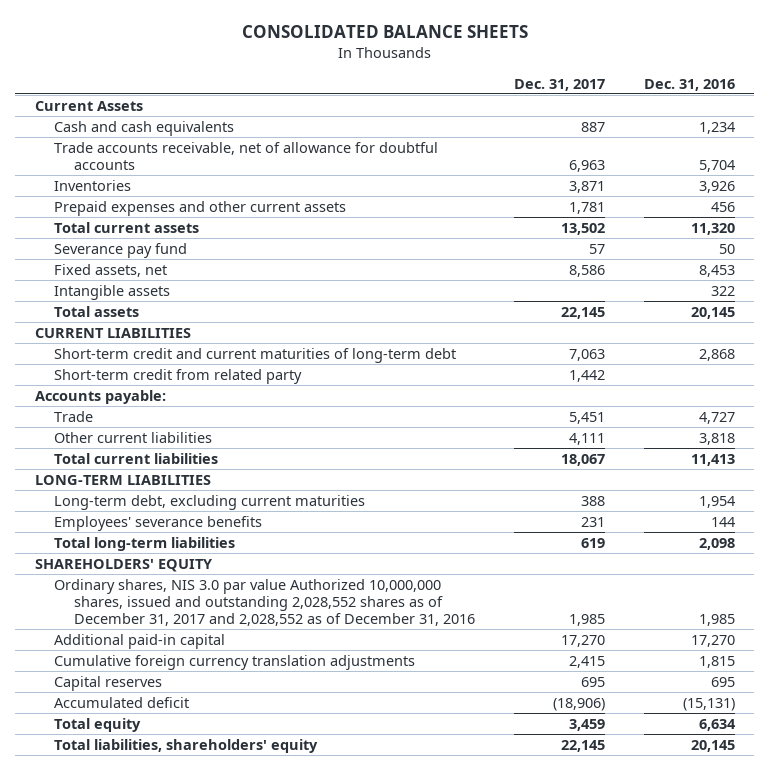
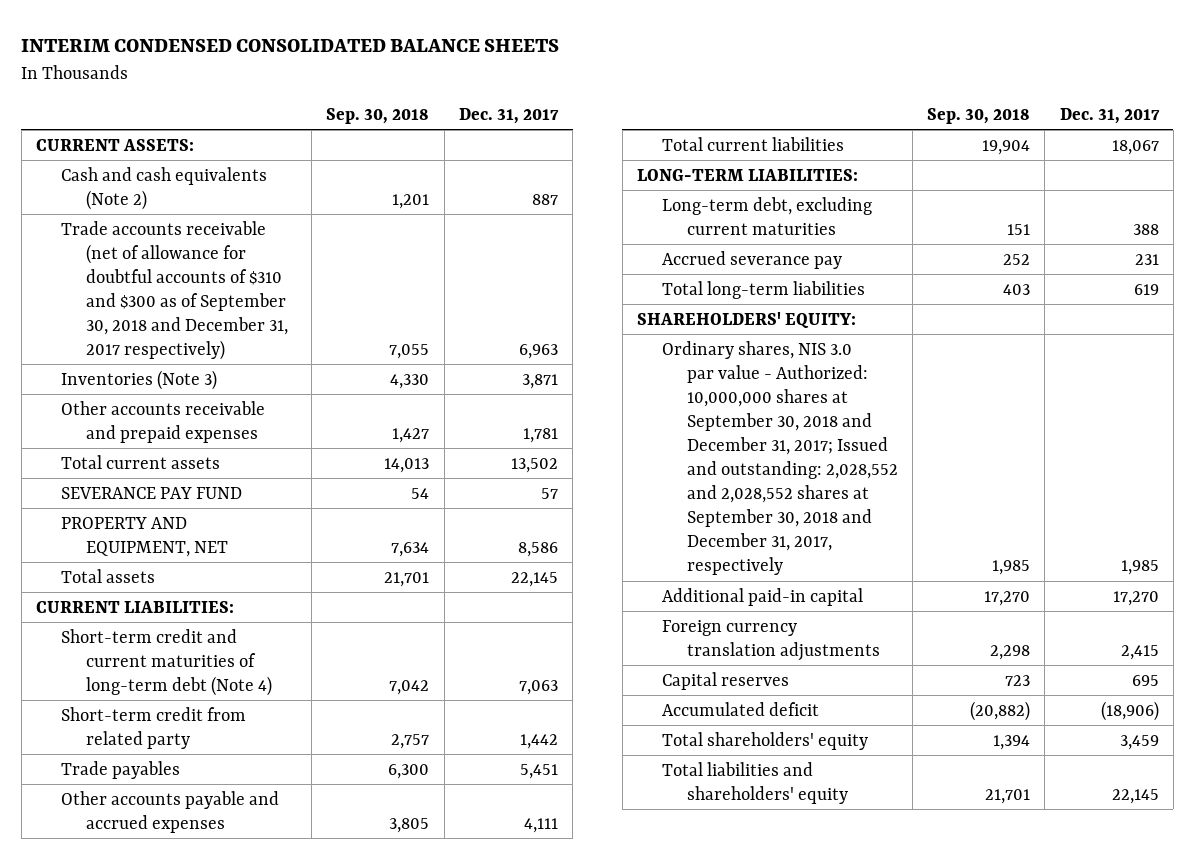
[241,25,528,39] CONSOLIDATED BALANCE SHEETS -> [21,39,560,53] INTERIM CONDENSED CONSOLIDATED BALANCE SHEETS
[643,78,735,91] Dec. 31, 2016 -> none
none -> [326,107,430,124] Sep. 30, 2018
[35,100,144,111] Current Assets -> [36,138,195,151] CURRENT ASSETS:
[54,120,235,136] Cash and cash equivalents -> [61,166,268,210] Cash and cash equivalents (Note 2)
[54,141,439,170] Trade accounts receivable, net of allowance for doubtful accounts -> [61,220,288,361] Trade accounts receivable (net of allowance for doubtful accounts of $310 and $300 as of September 30, 2018 and December 31, 2017 respectively)
[54,179,132,191] Inventories -> [61,369,218,390] Inventories (Note 3)
[54,200,347,216] Prepaid expenses and other current assets -> [61,400,266,443] Other accounts receivable and prepaid expenses
[54,284,171,300] Intangible assets -> none
[54,242,188,258] Severance pay fund -> [61,486,243,499] SEVERANCE PAY FUND
[54,263,168,277] Fixed assets, net -> [61,516,228,557] PROPERTY AND EQUIPMENT, NET
[35,327,192,338] CURRENT LIABILITIES -> [36,600,235,613] CURRENT LIABILITIES:
[54,347,457,363] Short-term credit and current maturities of long-term debt -> [61,628,272,696] Short-term credit and current maturities of long-term debt (Note 4)
[35,389,167,404] Accounts payable: -> none
[54,410,94,422] Trade -> [61,760,181,779] Trade payables
[54,431,213,443] Other current liabilities -> [61,790,280,833] Other accounts payable and accrued expenses
[35,474,212,485] LONG-TERM LIABILITIES -> [637,168,859,181] LONG-TERM LIABILITIES:
[54,515,263,531] Employees' severance benefits -> [661,250,842,269] Accrued severance pay
[35,558,214,572] SHAREHOLDERS' EQUITY -> [637,311,857,328] SHAREHOLDERS' EQUITY:
[54,578,475,626] Ordinary shares, NIS 3.0 par value Authorized 10,000,000 shares, issued and outstanding 2,028,552 shares as of December 31, 2017 and 2,028,552 as of December 31, 2016 -> [661,340,898,576] Ordinary shares, NIS 3.0 par value - Authorized: 10,000,000 shares at September 30, 2018 and December 31, 2017; Issued and outstanding: 2,028,552 and 2,028,552 shares at September 30, 2018 and December 31, 2017, respectively
[54,654,416,670] Cumulative foreign currency translation adjustments -> [661,619,880,661] Foreign currency translation adjustments
[54,717,142,732] Total equity -> [661,731,868,750] Total shareholders' equity
[54,738,319,753] Total liabilities, shareholders' equity -> [661,761,848,804] Total liabilities and shareholders' equity

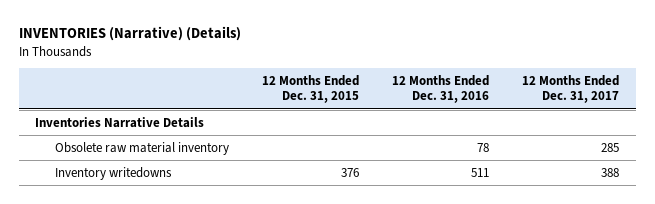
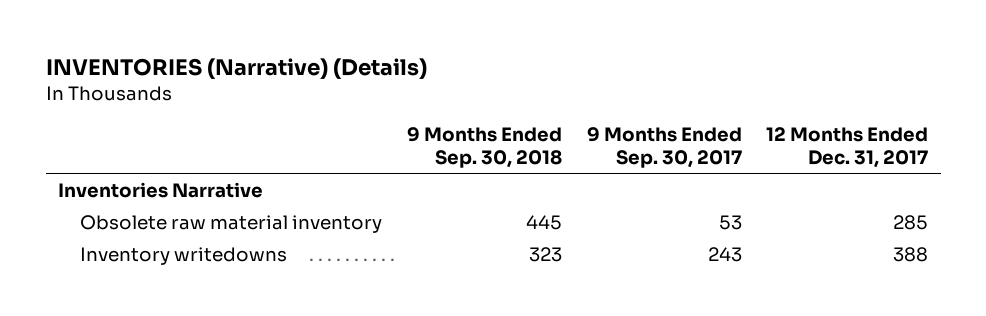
[261,75,359,104] 12 Months Ended Dec. 31, 2015 -> none
[392,75,490,104] 12 Months Ended Dec. 31, 2016 -> none
none -> [406,127,562,168] 9 Months Ended Sep. 30, 2018
none -> [586,127,742,168] 9 Months Ended Sep. 30, 2017
[35,116,205,128] Inventories Narrative Details -> [58,181,264,198] Inventories Narrative

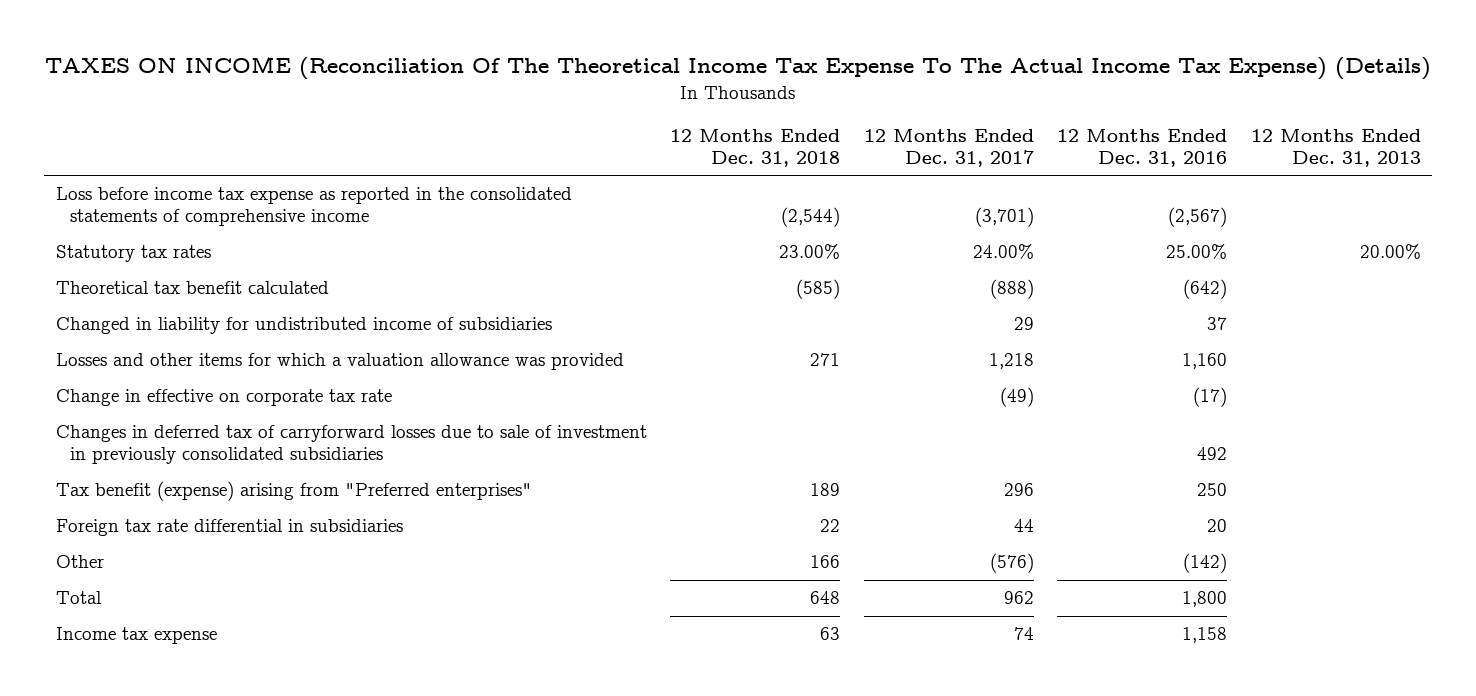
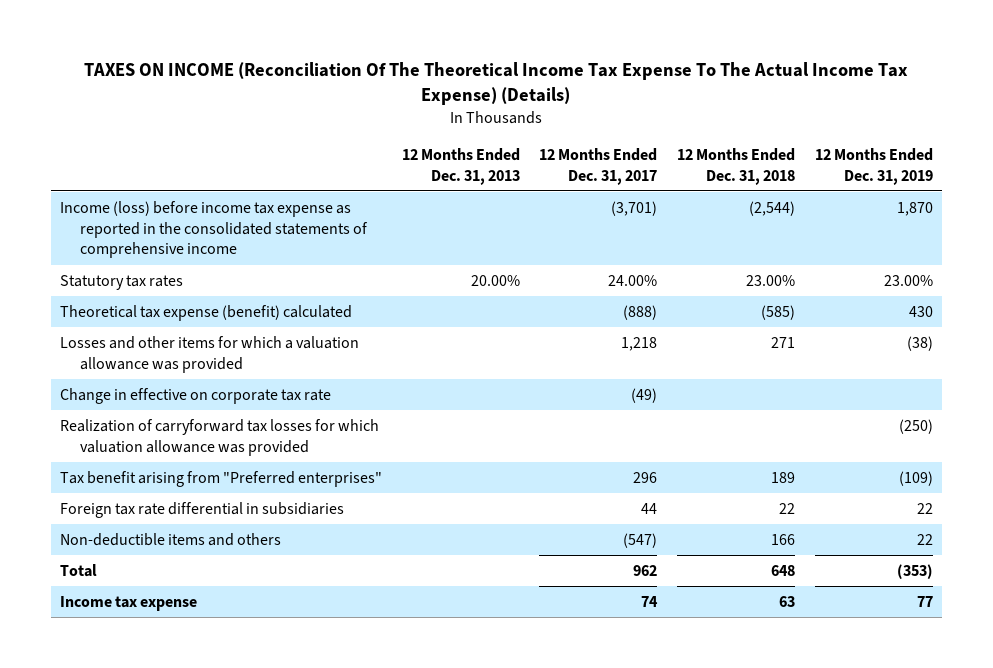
[1057,128,1228,168] 12 Months Ended Dec. 31, 2016 -> none
none -> [814,147,933,185] 12 Months Ended Dec. 31, 2019
[55,187,572,227] Loss before income tax expense as reported in the consolidated statements of comprehensive income -> [60,200,369,259] Income (loss) before income tax expense as reported in the consolidated statements of comprehensive income
[55,317,552,335] Changed in liability for undistributed income of subsidiaries -> none
[55,281,329,295] Theoretical tax benefit calculated -> [60,304,353,321] Theoretical tax expense (benefit) calculated
[55,425,647,465] Changes in deferred tax of carryforward losses due to sale of investment in previously consolidated subsidiaries -> [60,418,380,456] Realization of carryforward tax losses for which valuation allowance was provided
[55,481,532,502] Tax benefit (expense) arising from "Preferred enterprises" -> [60,470,383,487] Tax benefit arising from "Preferred enterprises"
[55,555,104,569] Other -> [60,532,282,546] Non-deductible items and others
[989,553,1034,574] (576) -> [623,532,658,548] (547)

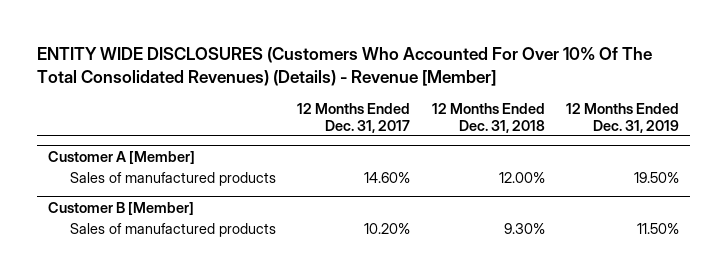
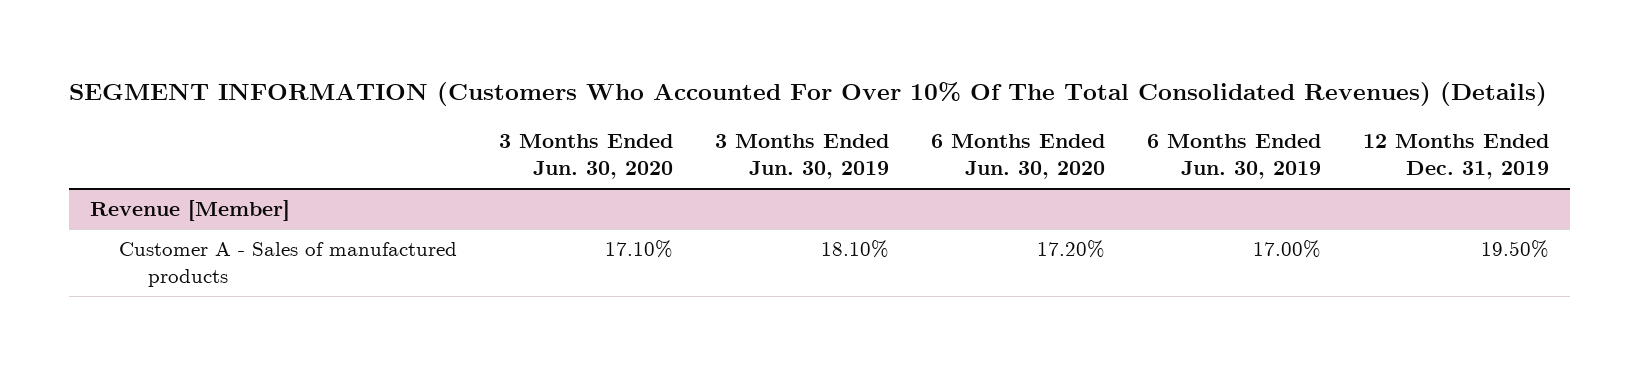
[37,47,653,86] ENTITY WIDE DISCLOSURES (Customers Who Accounted For Over 10% Of The Total Consolidated Revenues) (Details) - Revenue [Member] -> [68,82,1547,107] SEGMENT INFORMATION (Customers Who Accounted For Over 10% Of The Total Consolidated Revenues) (Details)
[297,102,411,133] 12 Months Ended Dec. 31, 2017 -> none
[431,102,545,133] 12 Months Ended Dec. 31, 2018 -> none
none -> [498,134,673,179] 3 Months Ended Jun. 30, 2020
none -> [714,134,889,179] 3 Months Ended Jun. 30, 2019
none -> [930,134,1105,179] 6 Months Ended Jun. 30, 2020
none -> [1146,134,1321,179] 6 Months Ended Jun. 30, 2019
[47,201,194,215] Customer B [Member] -> none
[70,222,277,237] Sales of manufactured products -> none
[47,150,195,164] Customer A [Member] -> [89,200,290,222] Revenue [Member]
[70,171,277,186] Sales of manufactured products -> [118,242,457,287] Customer A - Sales of manufactured products

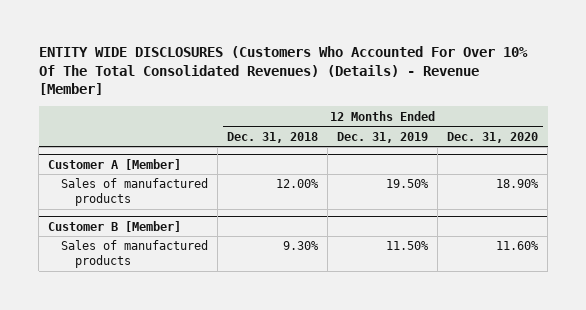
[68,82,1547,107] SEGMENT INFORMATION (Customers Who Accounted For Over 10% Of The Total Consolidated Revenues) (Details) -> [38,46,528,96] ENTITY WIDE DISCLOSURES (Customers Who Accounted For Over 10% Of The Total Consolidated Revenues) (Details) - Revenue [Member]
[498,134,673,179] 3 Months Ended Jun. 30, 2020 -> none
[714,134,889,179] 3 Months Ended Jun. 30, 2019 -> none
[930,134,1105,179] 6 Months Ended Jun. 30, 2020 -> none
[1146,134,1321,179] 6 Months Ended Jun. 30, 2019 -> none
none -> [227,131,319,143] Dec. 31, 2018
none -> [447,131,539,143] Dec. 31, 2020
[89,200,290,222] Revenue [Member] -> [48,158,182,170] Customer A [Member]
[118,242,457,287] Customer A - Sales of manufactured products -> [61,178,209,206] Sales of manufactured products
none -> [48,220,182,232] Customer B [Member]
none -> [61,240,209,268] Sales of manufactured products

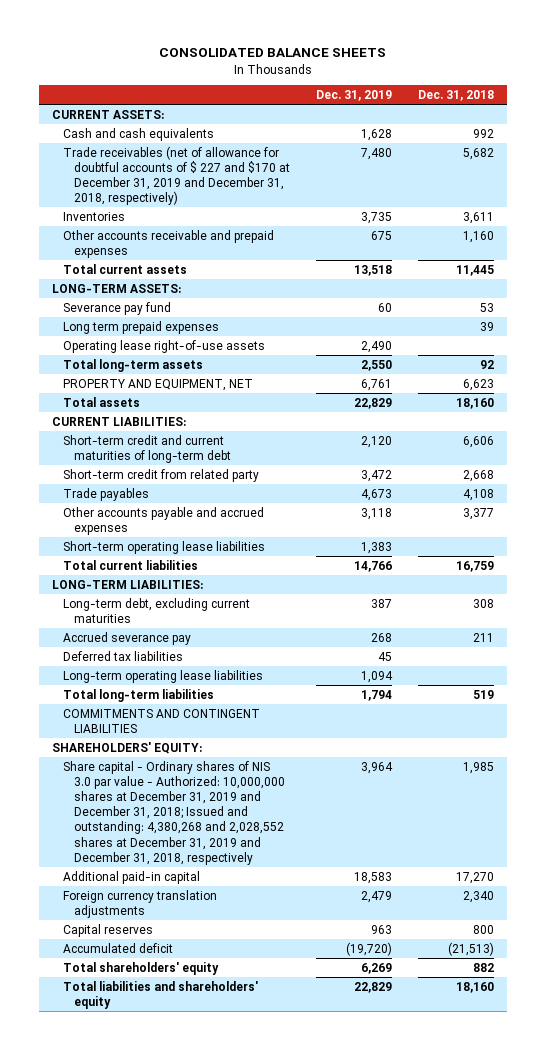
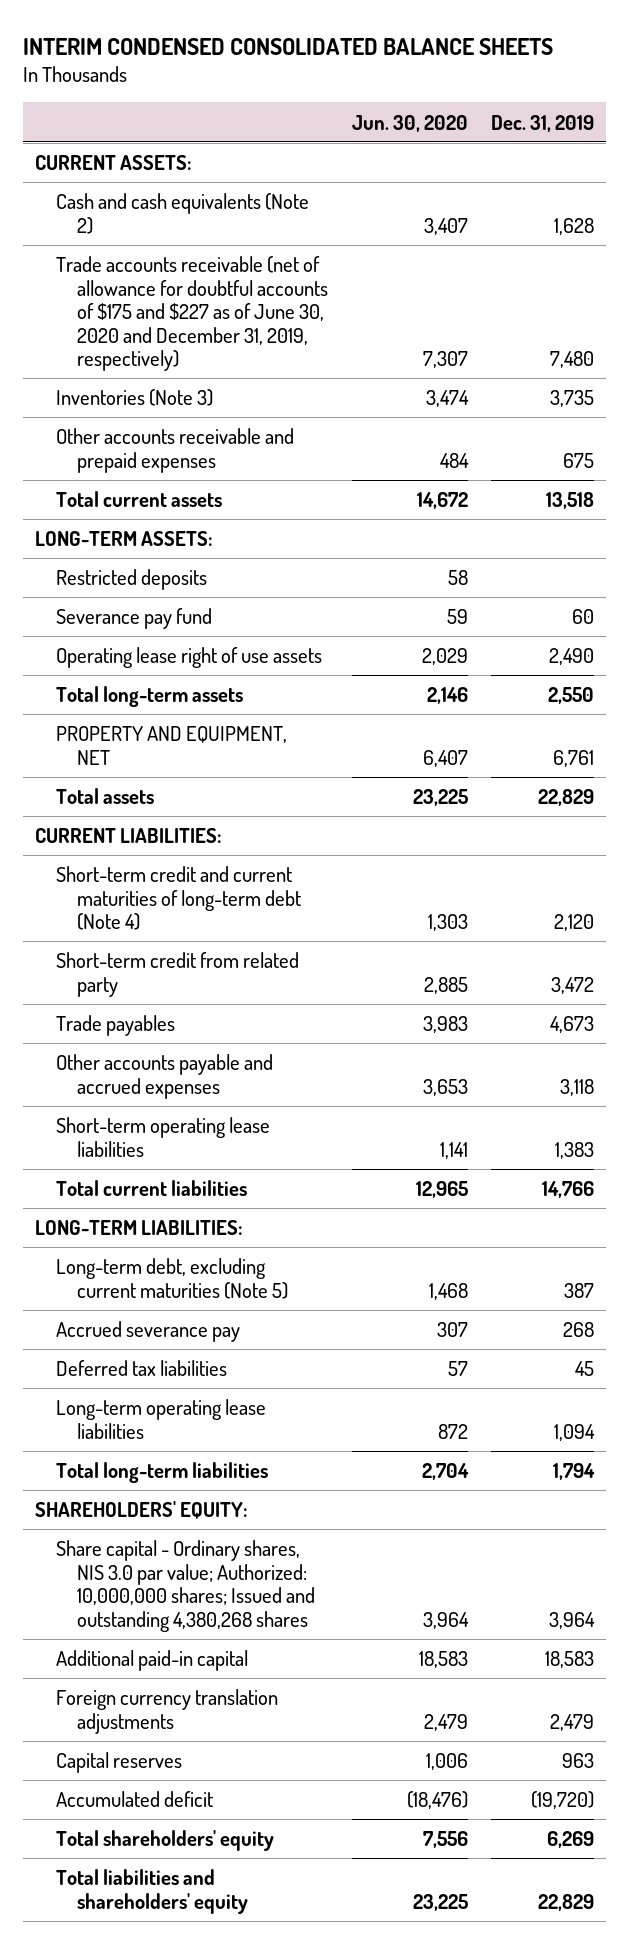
[158,48,386,58] CONSOLIDATED BALANCE SHEETS -> [22,37,553,55] INTERIM CONDENSED CONSOLIDATED BALANCE SHEETS
[417,90,494,102] Dec. 31, 2018 -> none
none -> [351,114,468,132] Jun. 30, 2020
[63,127,215,141] Cash and cash equivalents -> [55,193,309,234] Cash and cash equivalents (Note 2)
[63,145,291,206] Trade receivables (net of allowance for doubtful accounts of $ 227 and $170 at December 31, 2019 and December 31, 2018, respectively) -> [55,256,328,372] Trade accounts receivable (net of allowance for doubtful accounts of $175 and $227 as of June 30, 2020 and December 31, 2019, respectively)
[63,211,126,221] Inventories -> [55,389,213,407] Inventories (Note 3)
none -> [55,569,207,591] Restricted deposits
[63,320,220,334] Long term prepaid expenses -> none
[63,339,266,353] Operating lease right-of-use assets -> [55,647,322,669] Operating lease right of use assets
[63,434,232,463] Short-term credit and current maturities of long-term debt -> [55,866,301,931] Short-term credit and current maturities of long-term debt (Note 4)
[63,597,251,623] Long-term debt, excluding current maturities -> [55,1258,288,1299] Long-term debt, excluding current maturities (Note 5)
[63,708,261,733] COMMITMENTS AND CONTINGENT LIABILITIES -> none
[63,760,286,865] Share capital - Ordinary shares of NIS 3.0 par value - Authorized: 10,000,000 shares at December 31, 2019 and December 31, 2018; Issued and outstanding: 4,380,268 and 2,028,552 shares at December 31, 2019 and December 31, 2018, respectively -> [55,1540,315,1632] Share capital - Ordinary shares, NIS 3.0 par value; Authorized: 10,000,000 shares; Issued and outstanding 4,380,268 shares

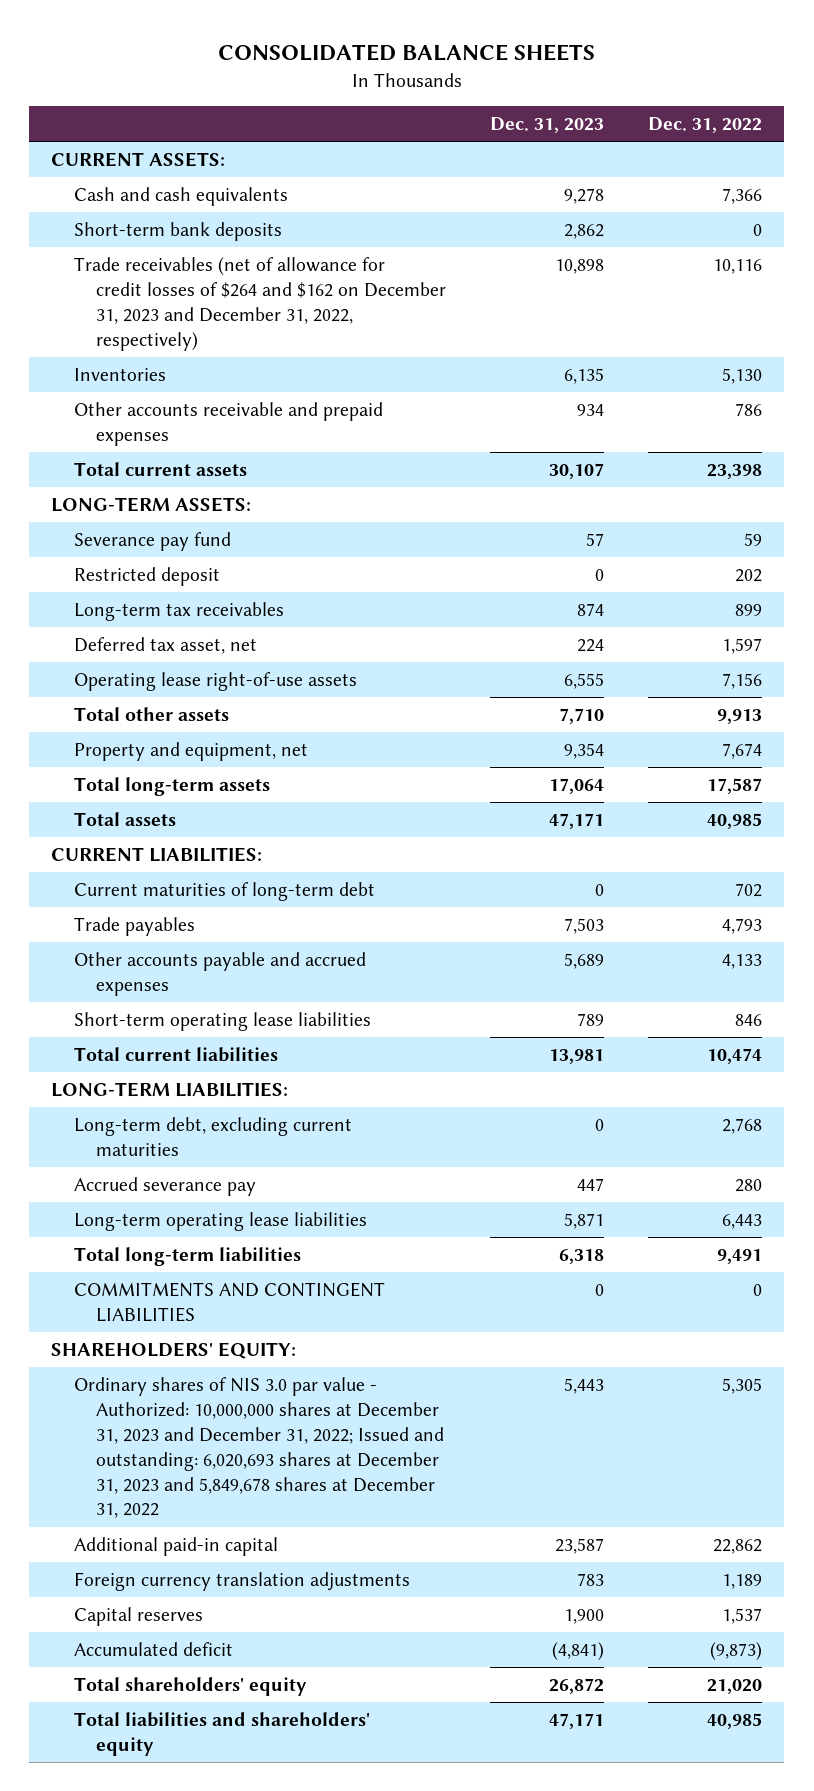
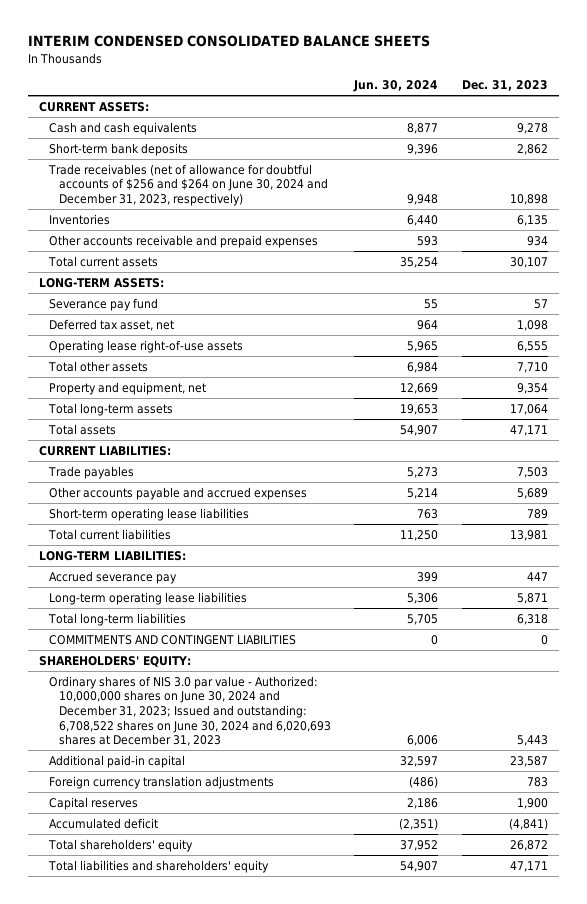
[217,43,595,61] CONSOLIDATED BALANCE SHEETS -> [27,35,430,48] INTERIM CONDENSED CONSOLIDATED BALANCE SHEETS
[648,117,763,134] Dec. 31, 2022 -> none
none -> [353,80,439,93] Jun. 30, 2024
[73,256,446,351] Trade receivables (net of allowance for credit losses of $264 and $162 on December 31, 2023 and December 31, 2022, respectively) -> [48,163,329,206] Trade receivables (net of allowance for doubtful accounts of $256 and $264 on June 30, 2024 and December 31, 2023, respectively)
[73,566,220,586] Restricted deposit -> none
[73,601,284,621] Long-term tax receivables -> none
[576,638,604,652] 224 -> [516,319,548,331] 1,098
[73,881,375,901] Current maturities of long-term debt -> none
[73,1116,352,1156] Long-term debt, excluding current maturities -> none
[73,1376,444,1519] Ordinary shares of NIS 3.0 par value - Authorized: 10,000,000 shares at December 31, 2023 and December 31, 2022; Issued and outstanding: 6,020,693 shares at December 31, 2023 and 5,849,678 shares at December 31, 2022 -> [49,675,332,747] Ordinary shares of NIS 3.0 par value - Authorized: 10,000,000 shares on June 30, 2024 and December 31, 2023; Issued and outstanding: 6,708,522 shares on June 30, 2024 and 6,020,693 shares at December 31, 2023

